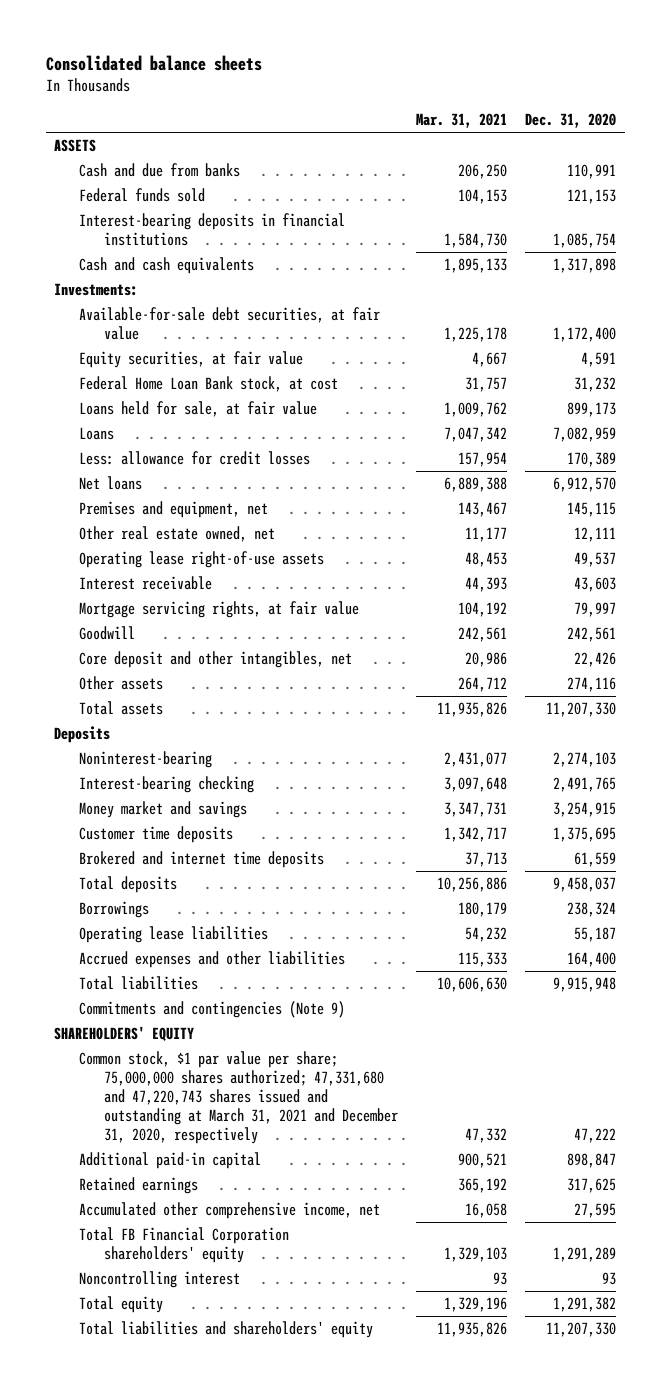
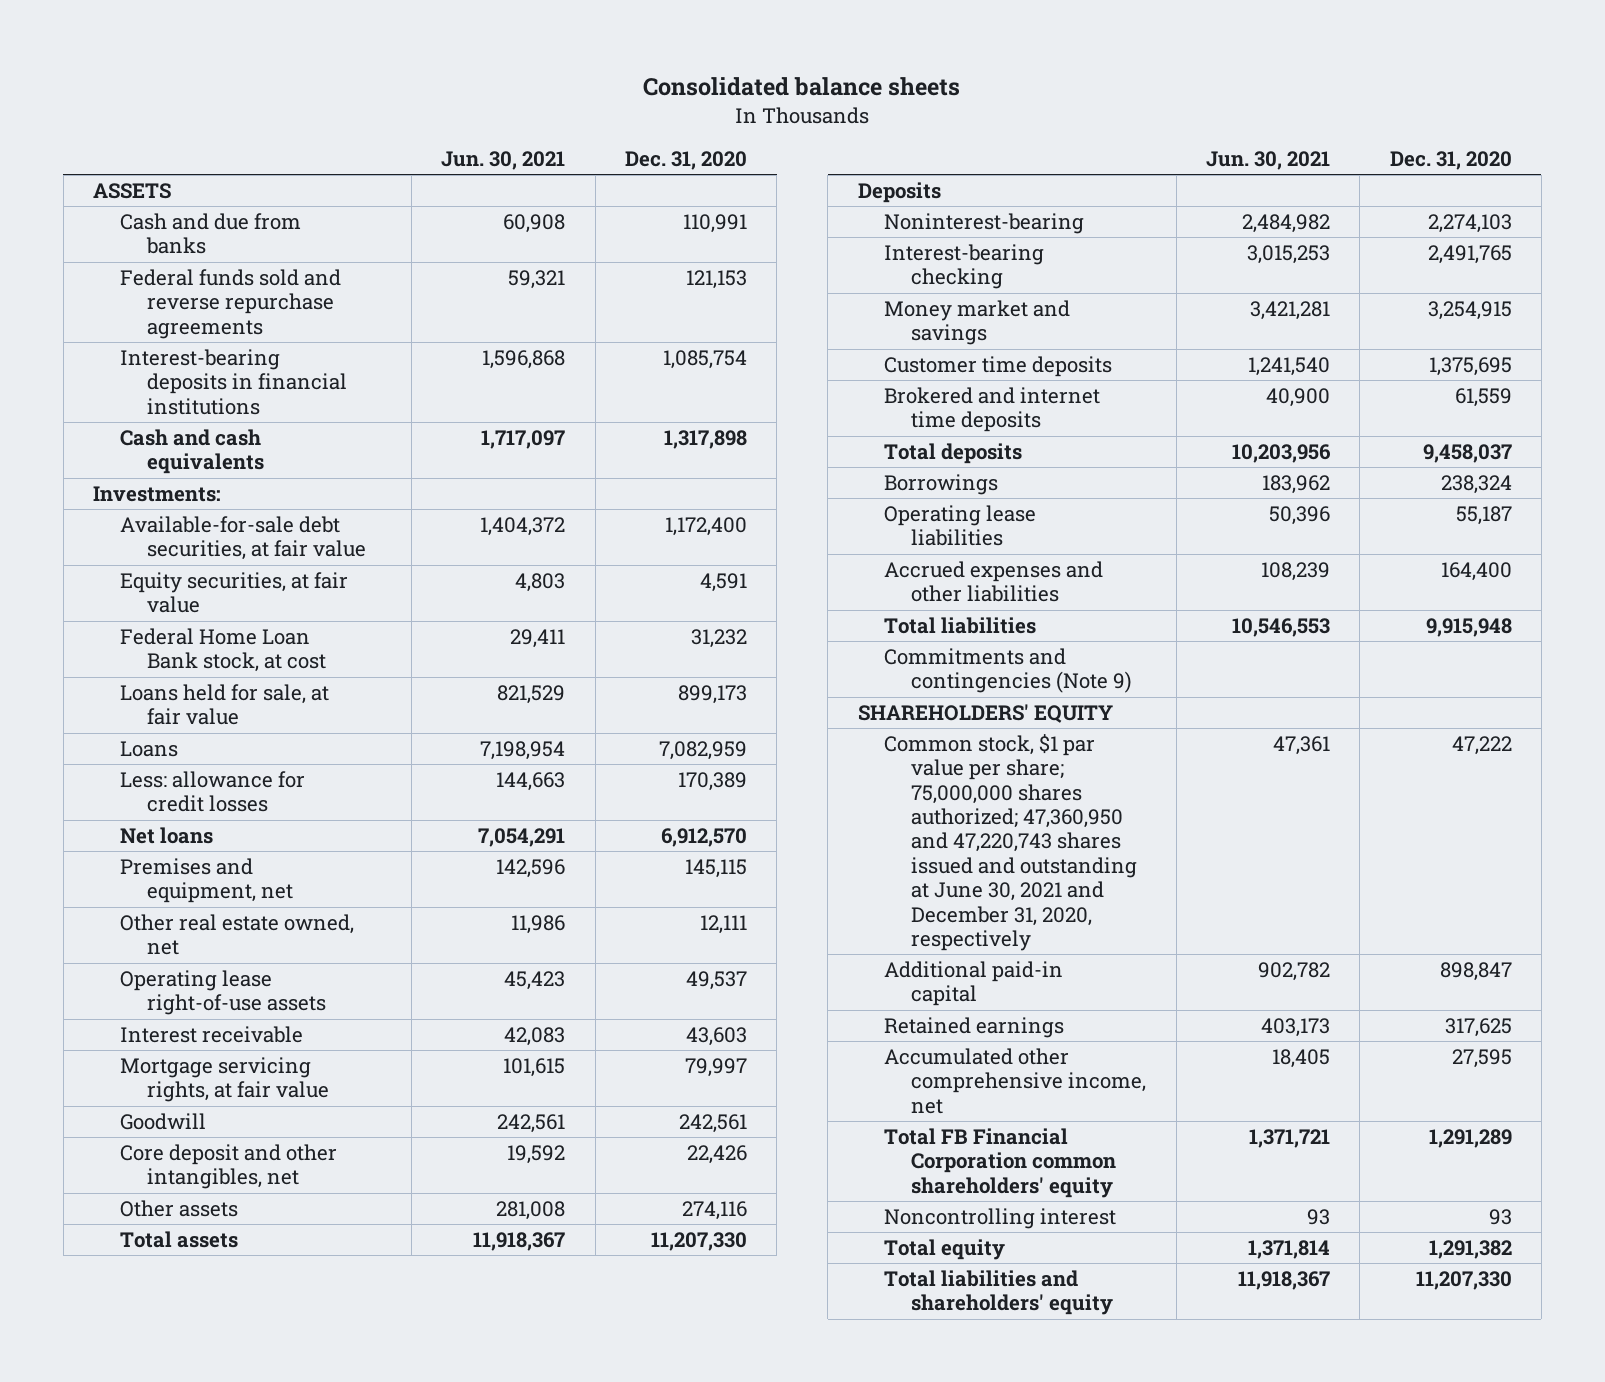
[416,113,508,129] Mar. 31, 2021 -> none
none -> [441,150,566,170] Jun. 30, 2021
[79,188,206,203] Federal funds sold -> [119,269,341,339] Federal funds sold and reverse repurchase agreements
[79,1051,399,1144] Common stock, $1 par value per share; 75,000,000 shares authorized; 47,331,680 and 47,220,743 shares issued and outstanding at March 31, 2021 and December 31, 2020, respectively -> [884,734,1138,951] Common stock, $1 par value per share; 75,000,000 shares authorized; 47,360,950 and 47,220,743 shares issued and outstanding at June 30, 2021 and December 31, 2020, respectively
[79,1227,290,1263] Total FB Financial Corporation shareholders' equity -> [884,1128,1117,1198] Total FB Financial Corporation common shareholders' equity

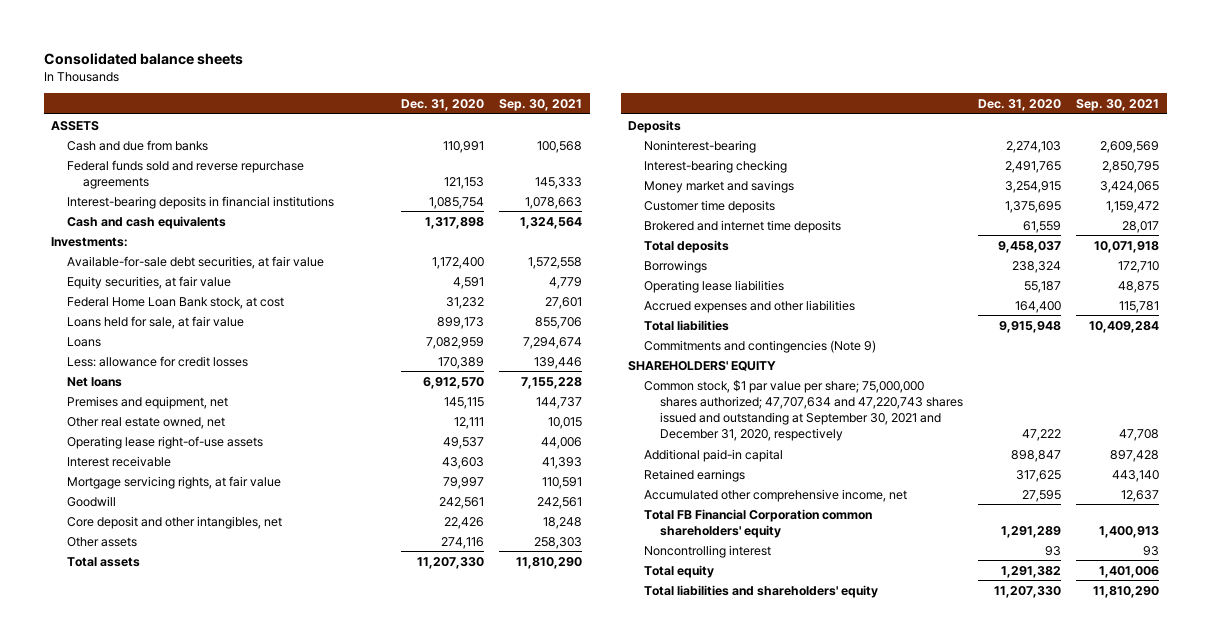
[441,150,566,170] Jun. 30, 2021 -> none
none -> [499,98,583,111] Sep. 30, 2021
[884,734,1138,951] Common stock, $1 par value per share; 75,000,000 shares authorized; 47,360,950 and 47,220,743 shares issued and outstanding at June 30, 2021 and December 31, 2020, respectively -> [644,379,964,441] Common stock, $1 par value per share; 75,000,000 shares authorized; 47,707,634 and 47,220,743 shares issued and outstanding at September 30, 2021 and December 31, 2020, respectively

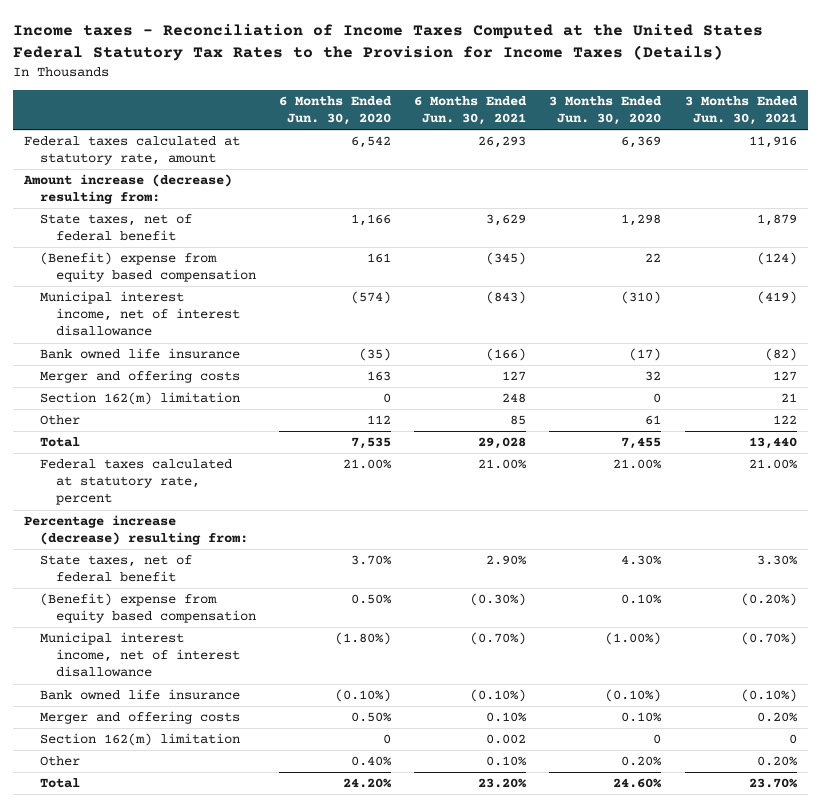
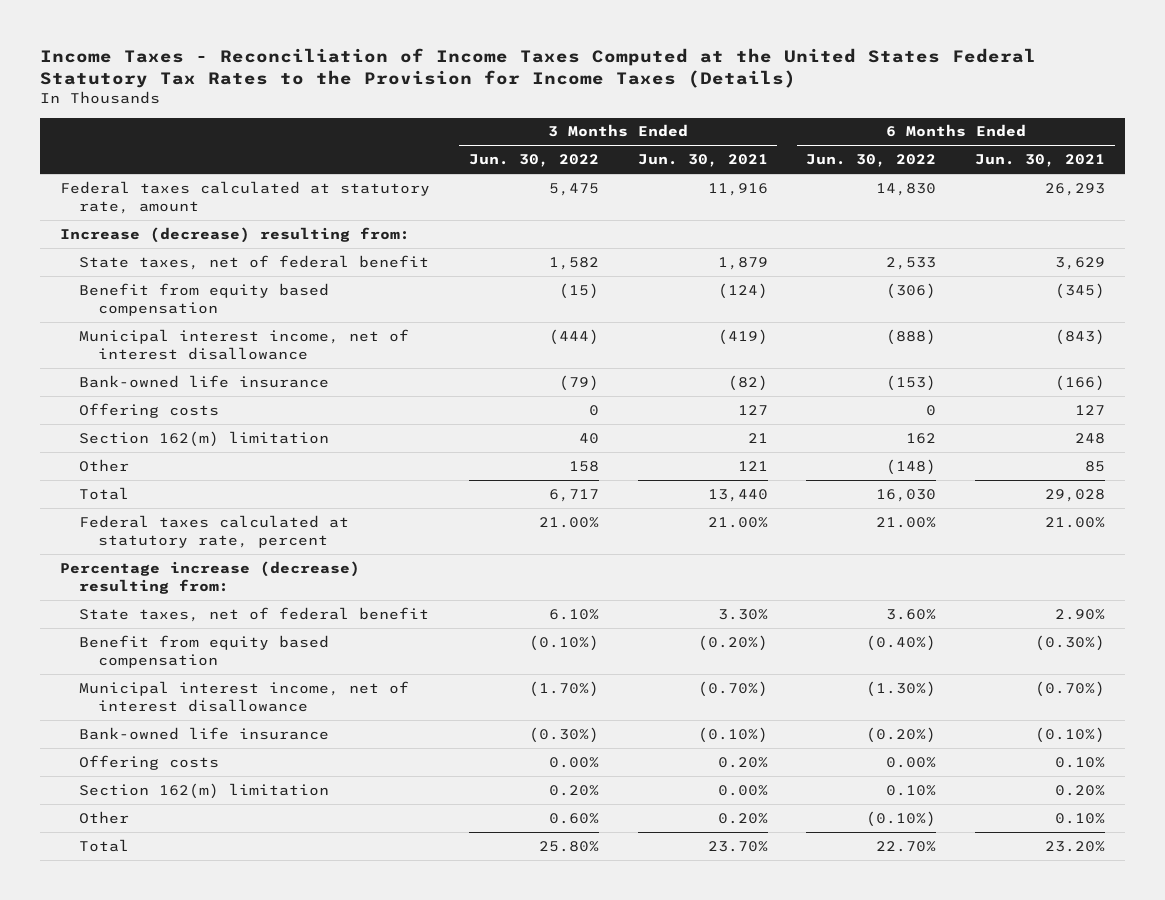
[12,23,763,61] Income taxes - Reconciliation of Income Taxes Computed at the United States Federal Statutory Tax Rates to the Provision for Income Taxes (Details) -> [40,48,1037,89] Income Taxes - Reconciliation of Income Taxes Computed at the United States Federal Statutory Tax Rates to the Provision for Income Taxes (Details)
[278,96,392,126] 6 Months Ended Jun. 30, 2020 -> none
[549,96,663,126] 3 Months Ended Jun. 30, 2020 -> none
none -> [468,154,599,168] Jun. 30, 2022
none -> [806,154,937,168] Jun. 30, 2022
[23,174,233,205] Amount increase (decrease) resulting from: -> [59,226,410,243] Increase (decrease) resulting from:
[39,252,256,283] (Benefit) expense from equity based compensation -> [79,282,330,317] Benefit from equity based compensation
[39,348,240,360] Bank owned life insurance -> [79,374,330,388] Bank-owned life insurance
[39,370,240,384] Merger and offering costs -> [79,402,220,418] Offering costs
[772,415,797,425] 122 -> [737,460,768,471] 121
[39,593,256,624] (Benefit) expense from equity based compensation -> [79,634,330,669] Benefit from equity based compensation
[39,689,240,701] Bank owned life insurance -> [79,726,330,740] Bank-owned life insurance
[39,711,240,725] Merger and offering costs -> [79,754,220,770] Offering costs
[486,734,527,745] 0.002 -> [1055,784,1106,796] 0.20%
[788,734,797,745] 0 -> [717,784,768,796] 0.00%

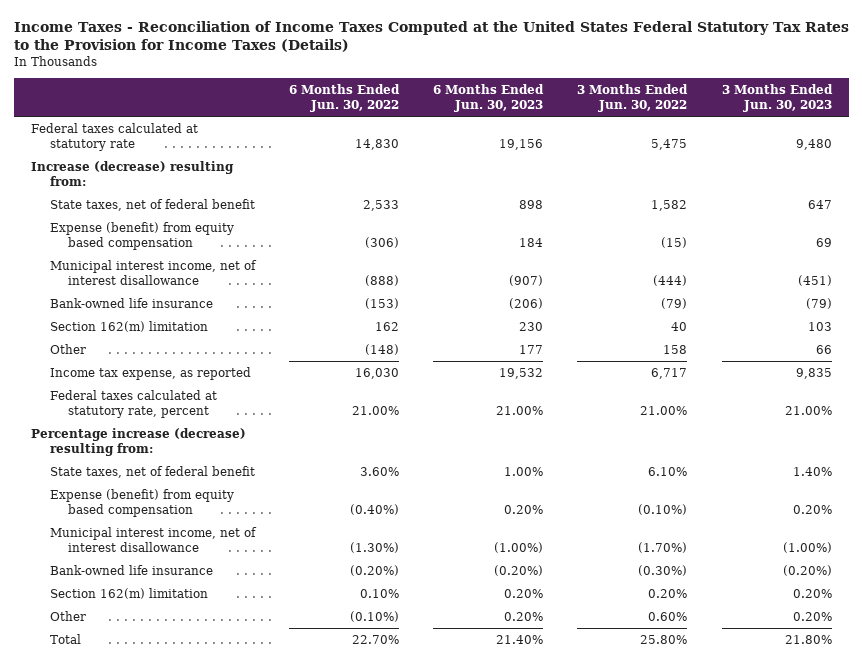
[637,154,768,168] Jun. 30, 2021 -> none
[975,154,1106,168] Jun. 30, 2021 -> none
none -> [433,84,545,113] 6 Months Ended Jun. 30, 2023
none -> [721,84,833,113] 3 Months Ended Jun. 30, 2023
[59,180,430,215] Federal taxes calculated at statutory rate, amount -> [30,122,198,151] Federal taxes calculated at statutory rate
[79,282,330,317] Benefit from equity based compensation -> [49,221,234,250] Expense (benefit) from equity based compensation
[79,402,220,418] Offering costs -> none
[79,486,130,500] Total -> [49,366,251,380] Income tax expense, as reported
[79,634,330,669] Benefit from equity based compensation -> [49,488,234,517] Expense (benefit) from equity based compensation
[79,754,220,770] Offering costs -> none

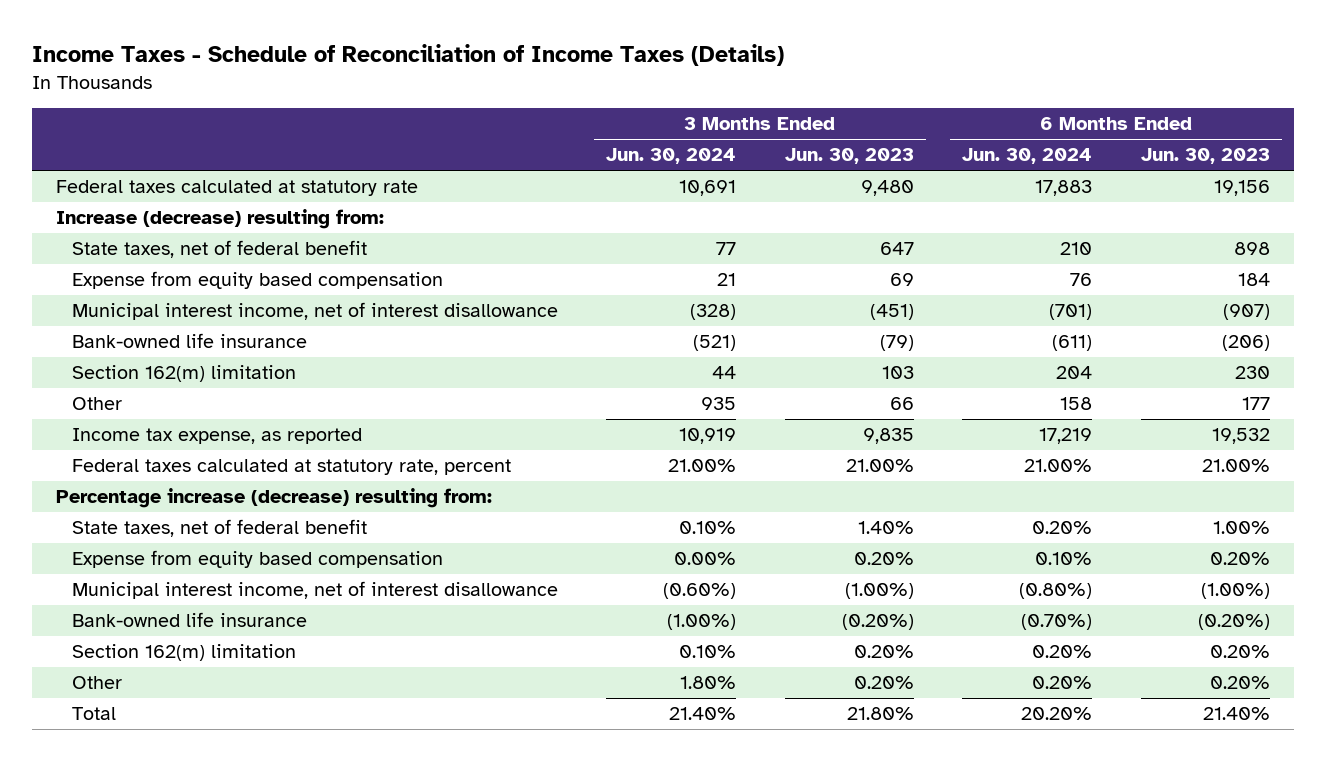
[13,21,849,53] Income Taxes - Reconciliation of Income Taxes Computed at the United States Federal Statutory Tax Rates to the Provision for Income Taxes (Details) -> [31,44,784,67] Income Taxes - Schedule of Reconciliation of Income Taxes (Details)
[288,84,400,113] 6 Months Ended Jun. 30, 2022 -> none
[577,84,689,113] 3 Months Ended Jun. 30, 2022 -> none
none -> [606,148,737,165] Jun. 30, 2024
none -> [962,148,1093,165] Jun. 30, 2024
[49,221,234,250] Expense (benefit) from equity based compensation -> [71,271,443,290] Expense from equity based compensation
[49,488,234,517] Expense (benefit) from equity based compensation -> [71,550,443,569] Expense from equity based compensation

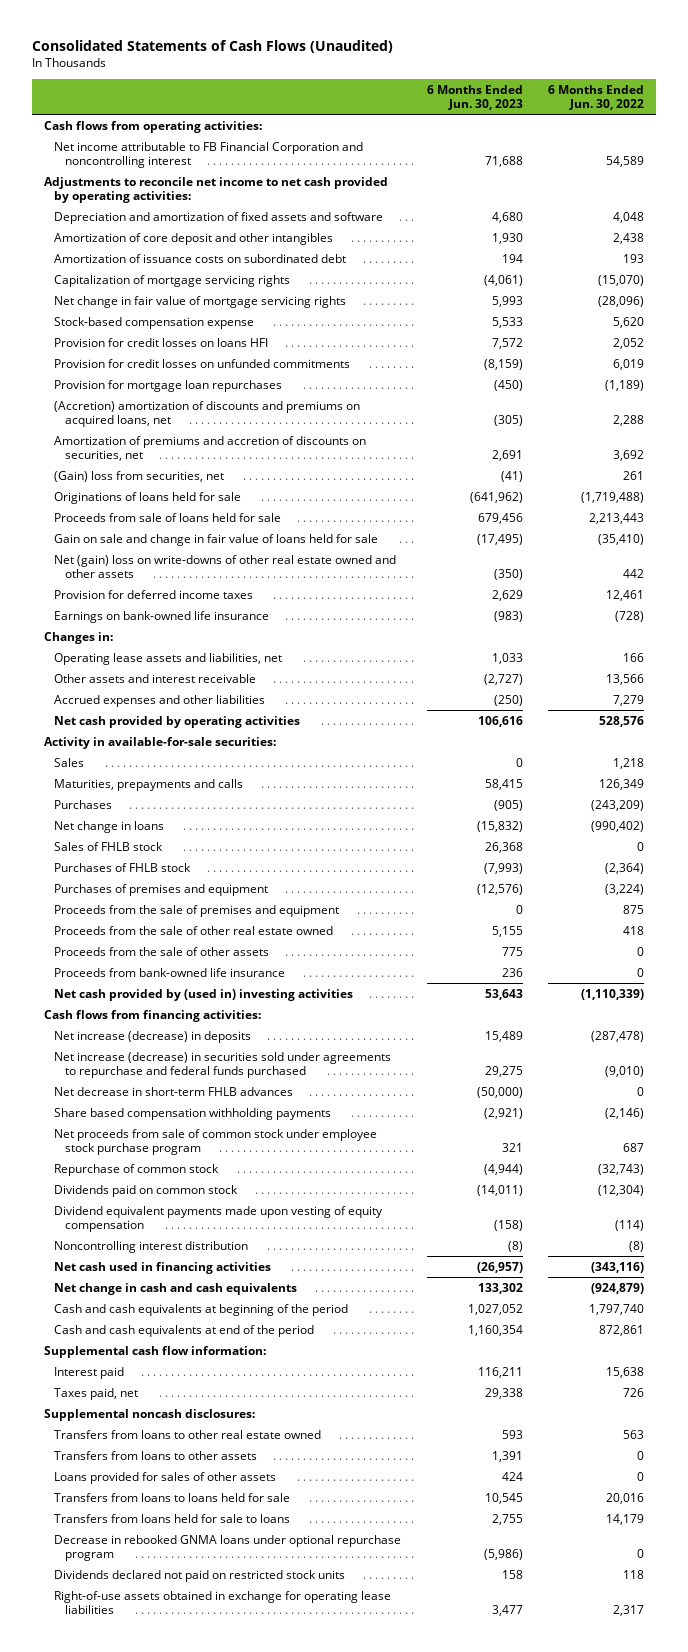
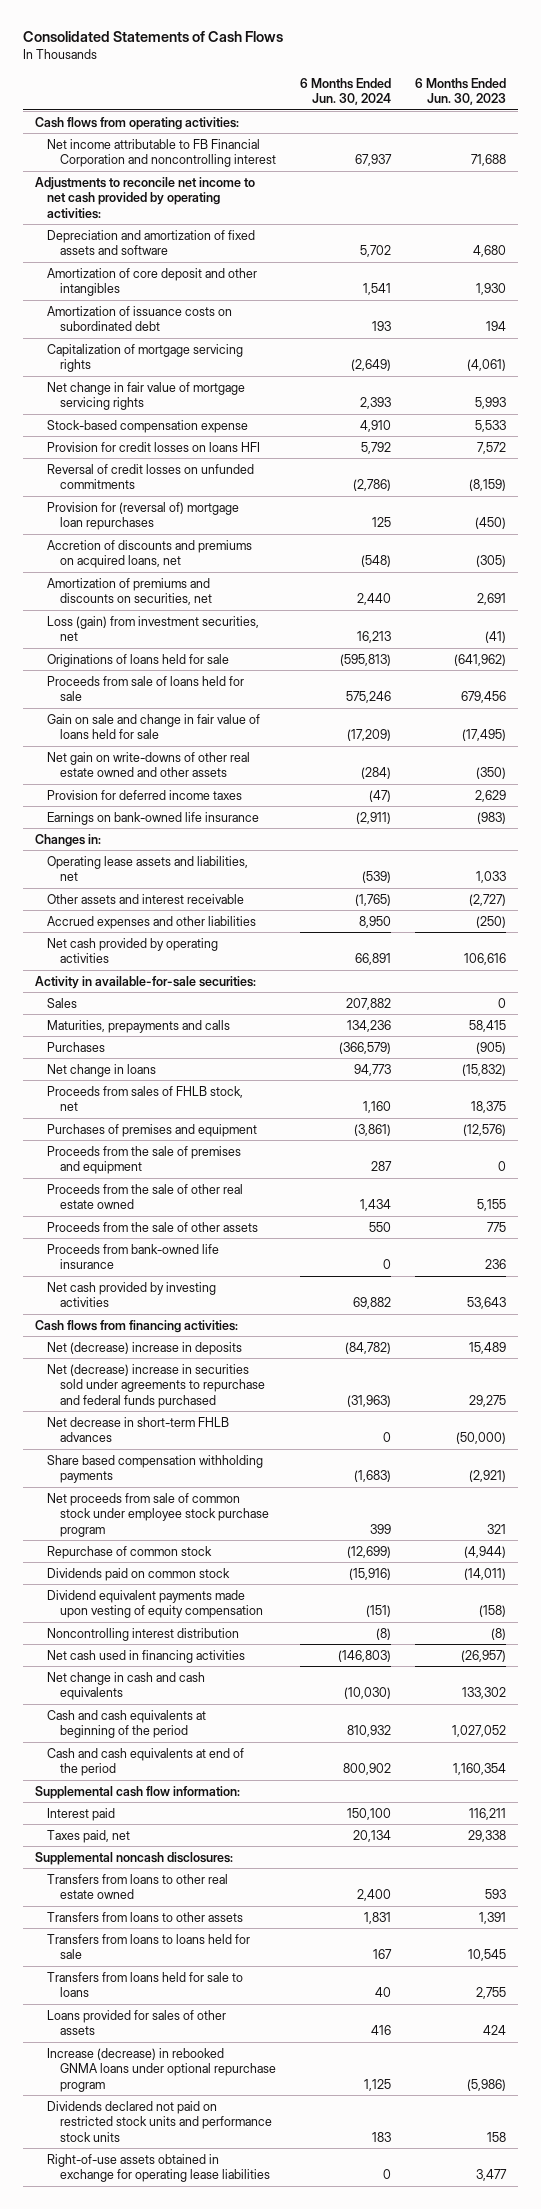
[31,39,393,53] Consolidated Statements of Cash Flows (Unaudited) -> [22,31,283,43] Consolidated Statements of Cash Flows
[547,84,644,111] 6 Months Ended Jun. 30, 2022 -> none
none -> [300,77,392,106] 6 Months Ended Jun. 30, 2024
[54,358,351,368] Provision for credit losses on unfunded commitments -> [47,463,255,490] Reversal of credit losses on unfunded commitments
[54,379,283,392] Provision for mortgage loan repurchases -> [47,501,240,531] Provision for (reversal of) mortgage loan repurchases
[54,400,361,428] (Accretion) amortization of discounts and premiums on acquired loans, net -> [47,539,253,569] Accretion of discounts and premiums on acquired loans, net
[54,435,367,462] Amortization of premiums and accretion of discounts on securities, net -> [47,577,213,606] Amortization of premiums and discounts on securities, net
[54,470,225,482] (Gain) loss from securities, net -> [47,615,260,642] Loss (gain) from investment securities, net
[54,554,397,579] Net (gain) loss on write-downs of other real estate owned and other assets -> [47,751,251,778] Net gain on write-downs of other real estate owned and other assets
[54,862,192,872] Purchases of FHLB stock -> none
[54,841,164,851] Sales of FHLB stock -> [47,1085,244,1112] Proceeds from sales of FHLB stock, net
[484,841,523,853] 26,368 -> [471,1101,507,1114] 18,375
[54,988,354,1001] Net cash provided by (used in) investing activities -> [47,1281,217,1308] Net cash provided by investing activities
[54,1030,252,1043] Net increase (decrease) in deposits -> [47,1341,243,1355] Net (decrease) increase in deposits
[54,1051,392,1079] Net increase (decrease) in securities sold under agreements to repurchase and federal funds purchased -> [47,1363,266,1408] Net (decrease) increase in securities sold under agreements to repurchase and federal funds purchased
[54,1471,277,1484] Loans provided for sales of other assets -> [47,2009,227,2036] Loans provided for sales of other assets
[54,1534,402,1562] Decrease in rebooked GNMA loans under optional repurchase program -> [47,2047,277,2092] Increase (decrease) in rebooked GNMA loans under optional repurchase program
[54,1569,346,1582] Dividends declared not paid on restricted stock units -> [47,2100,273,2142] Dividends declared not paid on restricted stock units and performance stock units

